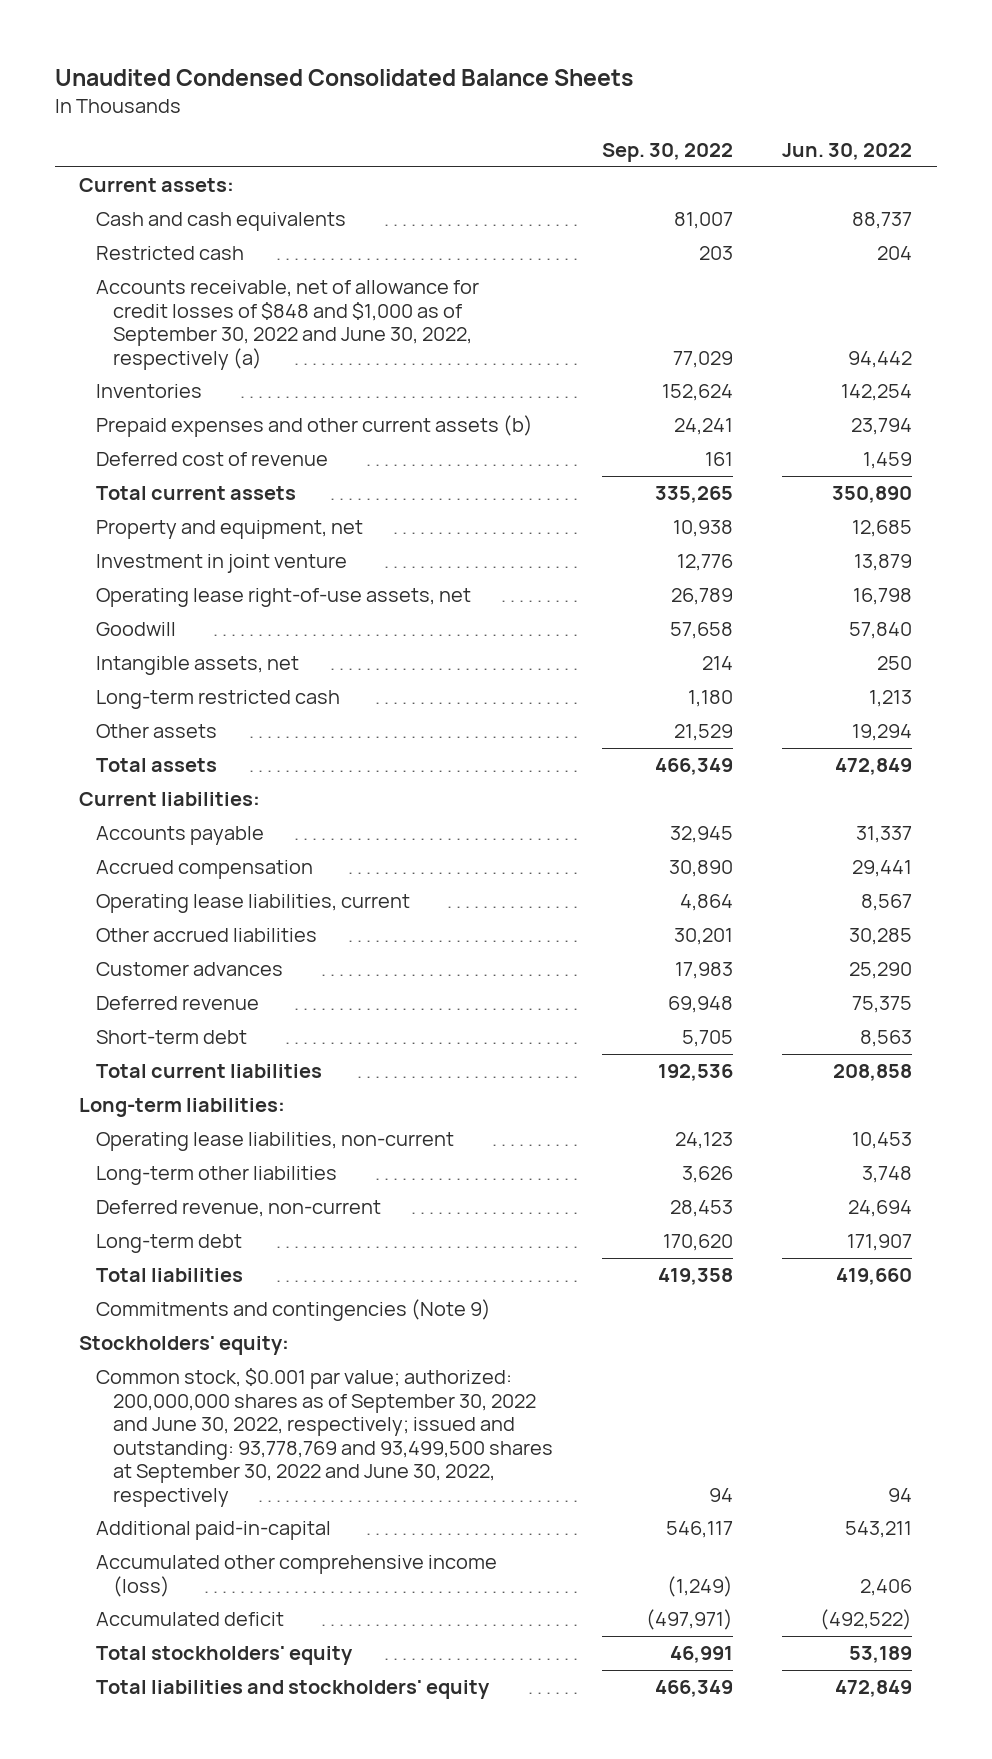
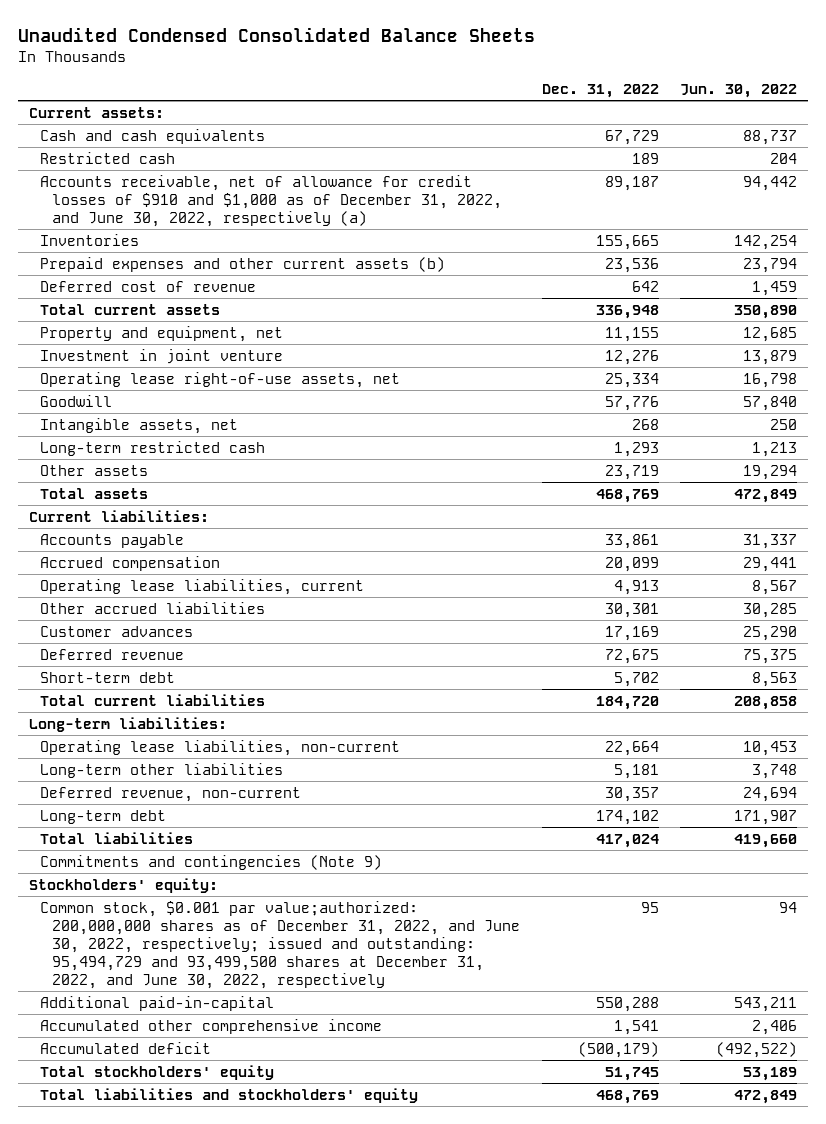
[602,143,734,163] Sep. 30, 2022 -> none
none -> [541,84,659,99] Dec. 31, 2022
[96,280,480,370] Accounts receivable, net of allowance for credit losses of $848 and $1,000 as of September 30, 2022 and June 30, 2022, respectively (a) -> [40,174,502,227] Accounts receivable, net of allowance for credit losses of $910 and $1,000 as of December 31, 2022, and June 30, 2022, respectively (a)
[96,1368,554,1507] Common stock, $0.001 par value; authorized: 200,000,000 shares as of September 30, 2022 and June 30, 2022, respectively; issued and outstanding: 93,778,769 and 93,499,500 shares at September 30, 2022 and June 30, 2022, respectively -> [40,900,520,989] Common stock, $0.001 par value;authorized: 200,000,000 shares as of December 31, 2022, and June 30, 2022, respectively; issued and outstanding: 95,494,729 and 93,499,500 shares at December 31, 2022, and June 30, 2022, respectively
[96,1555,498,1597] Accumulated other comprehensive income (loss) -> [40,1018,383,1034] Accumulated other comprehensive income

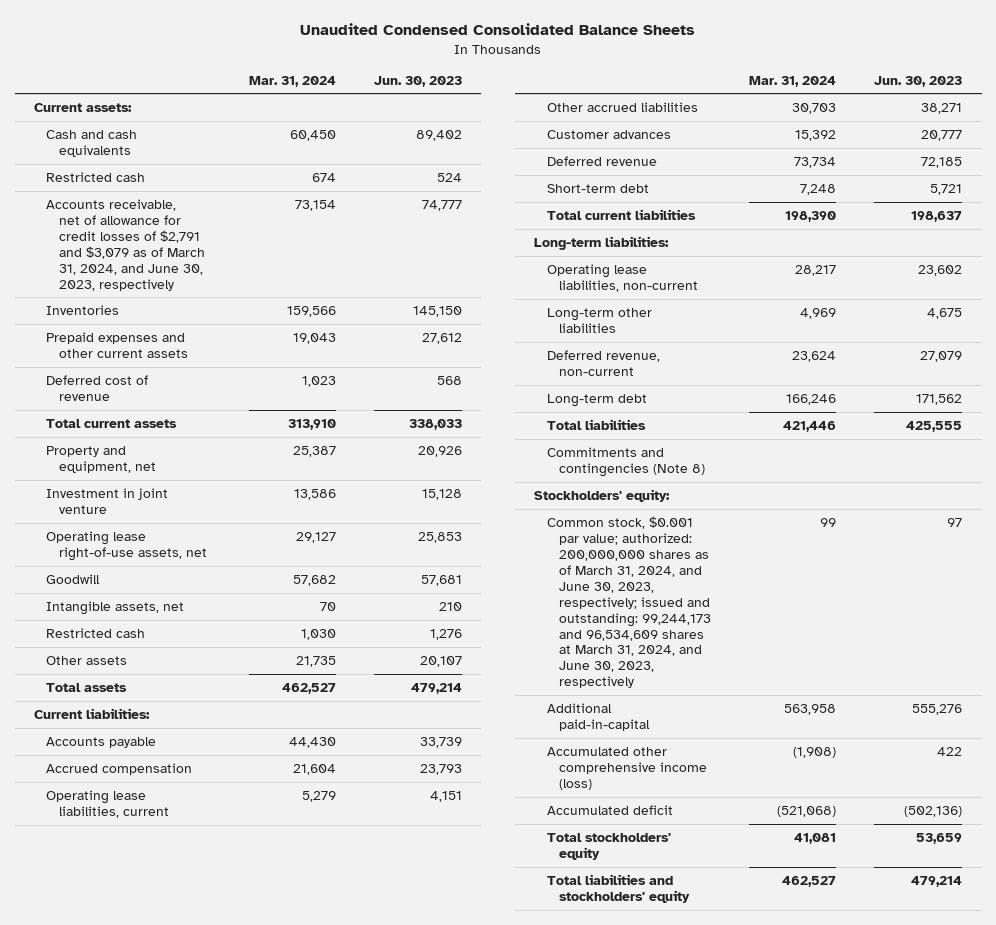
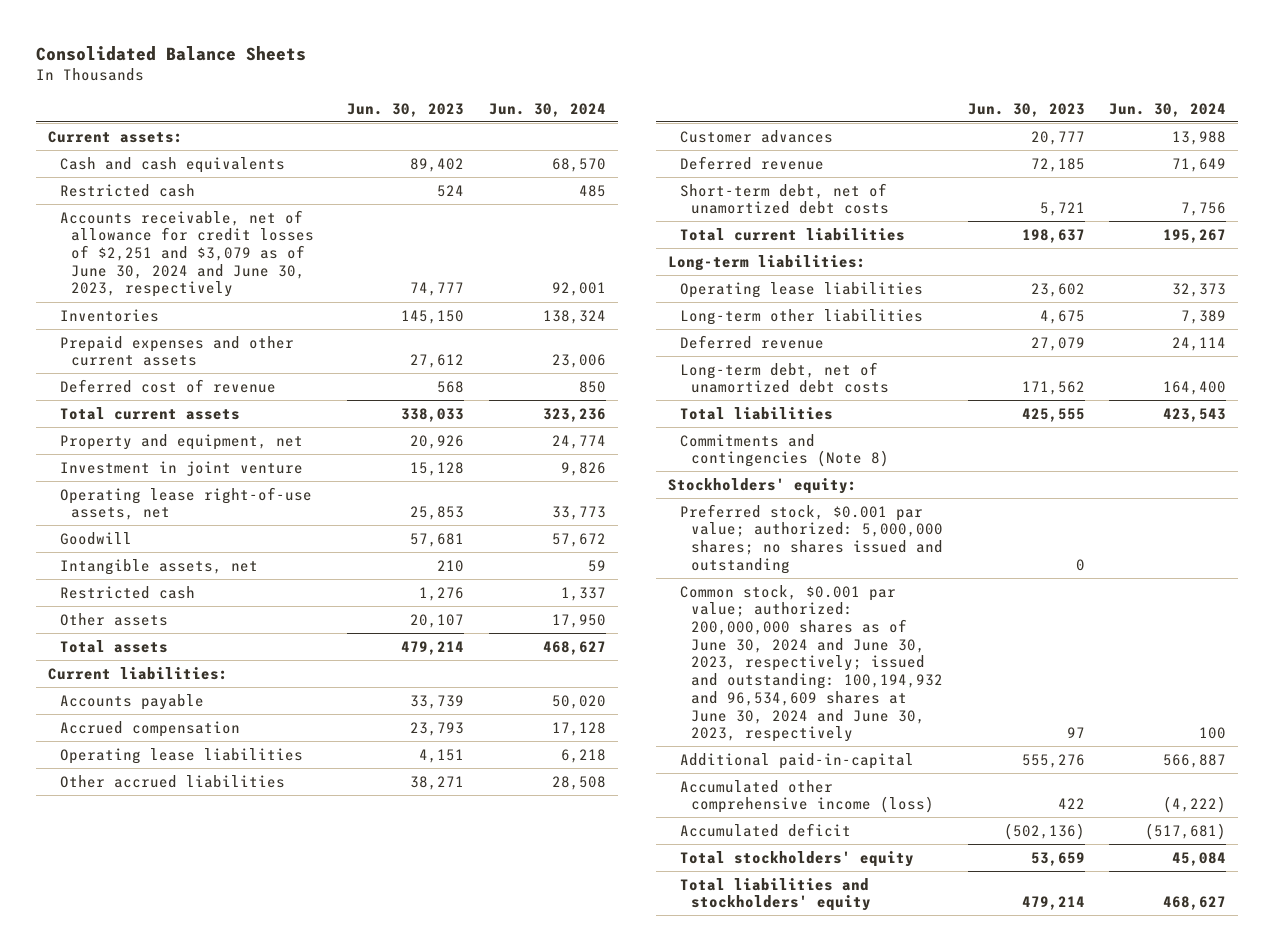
[300,23,696,36] Unaudited Condensed Consolidated Balance Sheets -> [36,45,307,61] Consolidated Balance Sheets
[249,75,337,87] Mar. 31, 2024 -> none
none -> [488,102,606,117] Jun. 30, 2024
[46,198,206,291] Accounts receivable, net of allowance for credit losses of $2,791 and $3,079 as of March 31, 2024, and June 30, 2023, respectively -> [59,209,314,298] Accounts receivable, net of allowance for credit losses of $2,251 and $3,079 as of June 30, 2024 and June 30, 2023, respectively
[46,789,170,818] Operating lease liabilities, current -> [59,747,303,764] Operating lease liabilities
[546,183,649,193] Short-term debt -> [679,182,890,215] Short-term debt, net of unamortized debt costs
[546,263,699,292] Operating lease liabilities, non-current -> [679,281,923,298] Operating lease liabilities
[546,349,660,376] Deferred revenue, non-current -> [679,334,824,349] Deferred revenue
[546,393,647,407] Long-term debt -> [679,361,890,394] Long-term debt, net of unamortized debt costs
none -> [679,503,944,574] Preferred stock, $0.001 par value; authorized: 5,000,000 shares; no shares issued and outstanding
[546,515,712,689] Common stock, $0.001 par value; authorized: 200,000,000 shares as of March 31, 2024, and June 30, 2023, respectively; issued and outstanding: 99,244,173 and 96,534,609 shares at March 31, 2024, and June 30, 2023, respectively -> [679,584,944,743] Common stock, $0.001 par value; authorized: 200,000,000 shares as of June 30, 2024 and June 30, 2023, respectively; issued and outstanding: 100,194,932 and 96,534,609 shares at June 30, 2024 and June 30, 2023, respectively

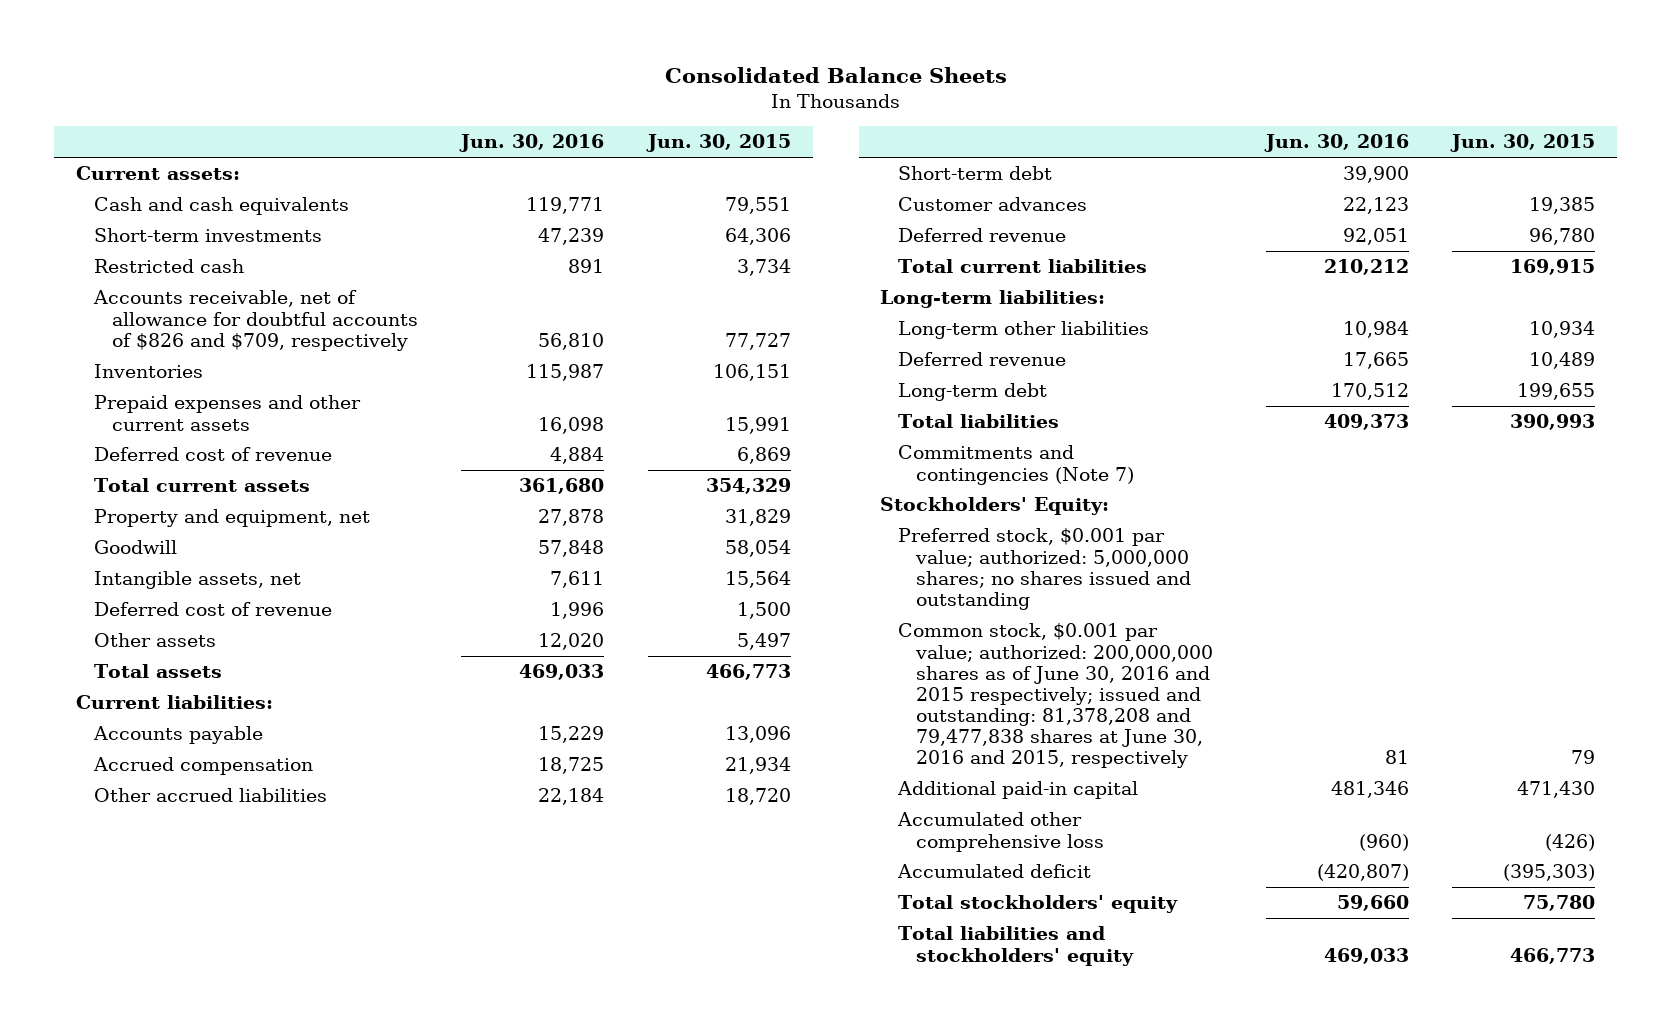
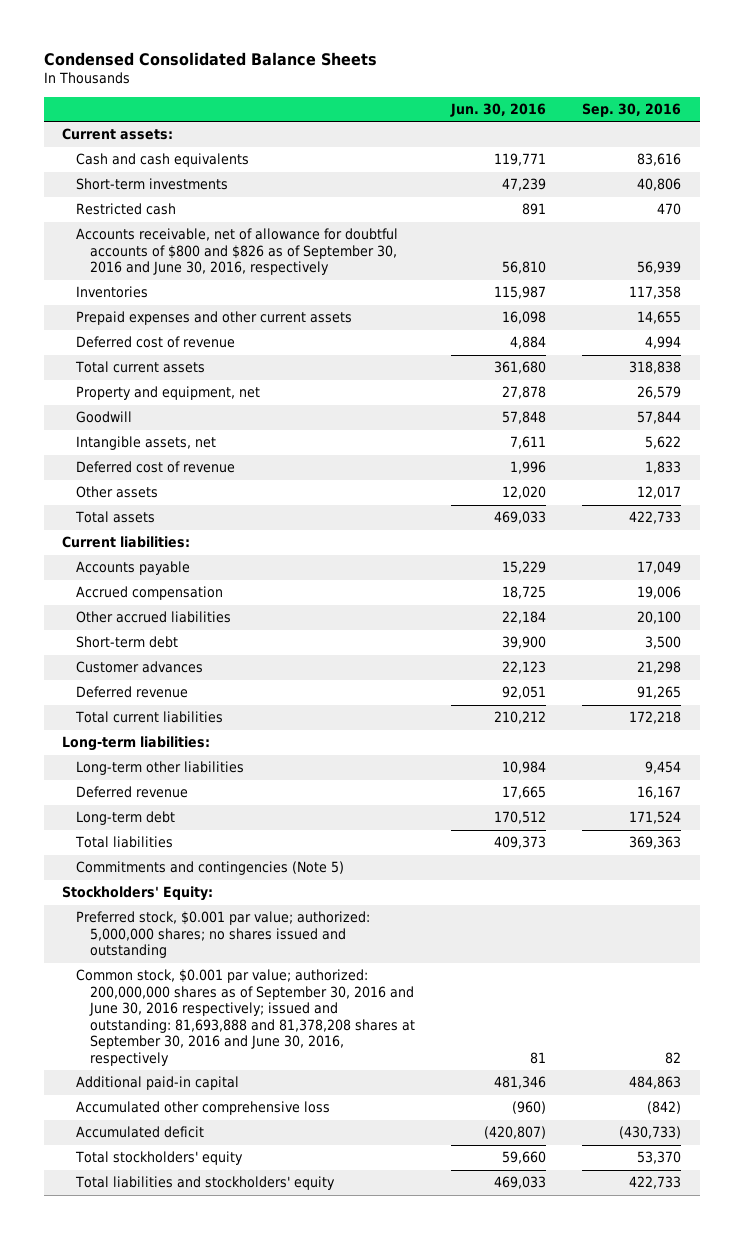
[664,66,1007,83] Consolidated Balance Sheets -> [44,51,378,66] Condensed Consolidated Balance Sheets
[645,134,791,153] Jun. 30, 2015 -> none
none -> [582,102,682,117] Sep. 30, 2016
[92,290,418,351] Accounts receivable, net of allowance for doubtful accounts of $826 and $709, respectively -> [75,228,398,276] Accounts receivable, net of allowance for doubtful accounts of $800 and $826 as of September 30, 2016 and June 30, 2016, respectively
[898,445,1135,485] Commitments and contingencies (Note 7) -> [75,861,344,876] Commitments and contingencies (Note 5)
[898,623,1214,769] Common stock, $0.001 par value; authorized: 200,000,000 shares as of June 30, 2016 and 2015 respectively; issued and outstanding: 81,378,208 and 79,477,838 shares at June 30, 2016 and 2015, respectively -> [75,969,415,1066] Common stock, $0.001 par value; authorized: 200,000,000 shares as of September 30, 2016 and June 30, 2016 respectively; issued and outstanding: 81,693,888 and 81,378,208 shares at September 30, 2016 and June 30, 2016, respectively

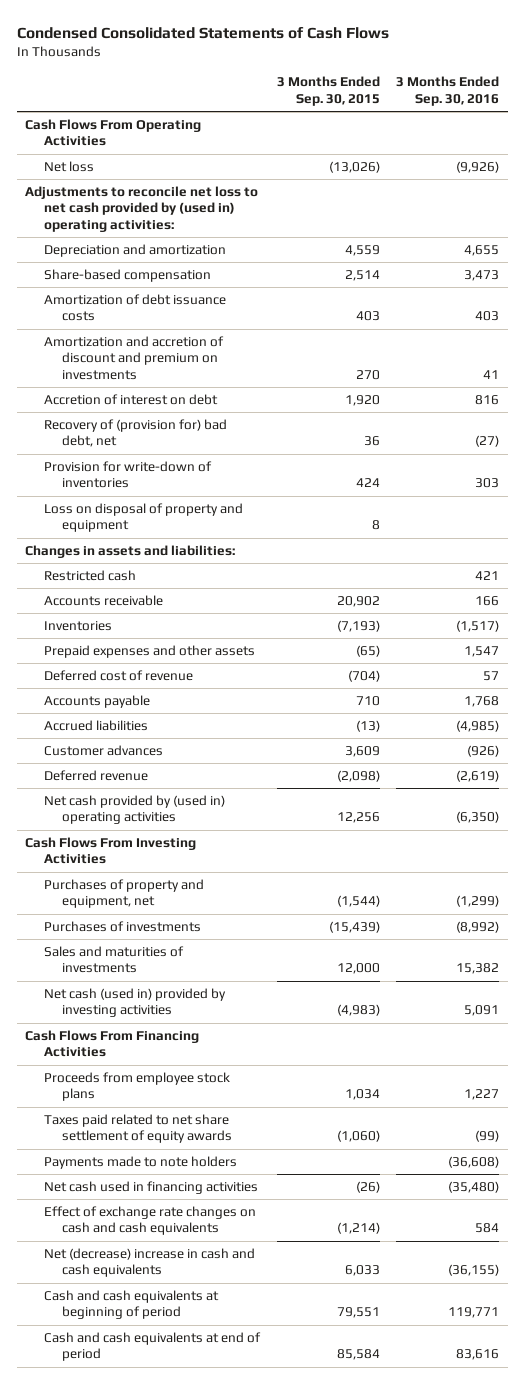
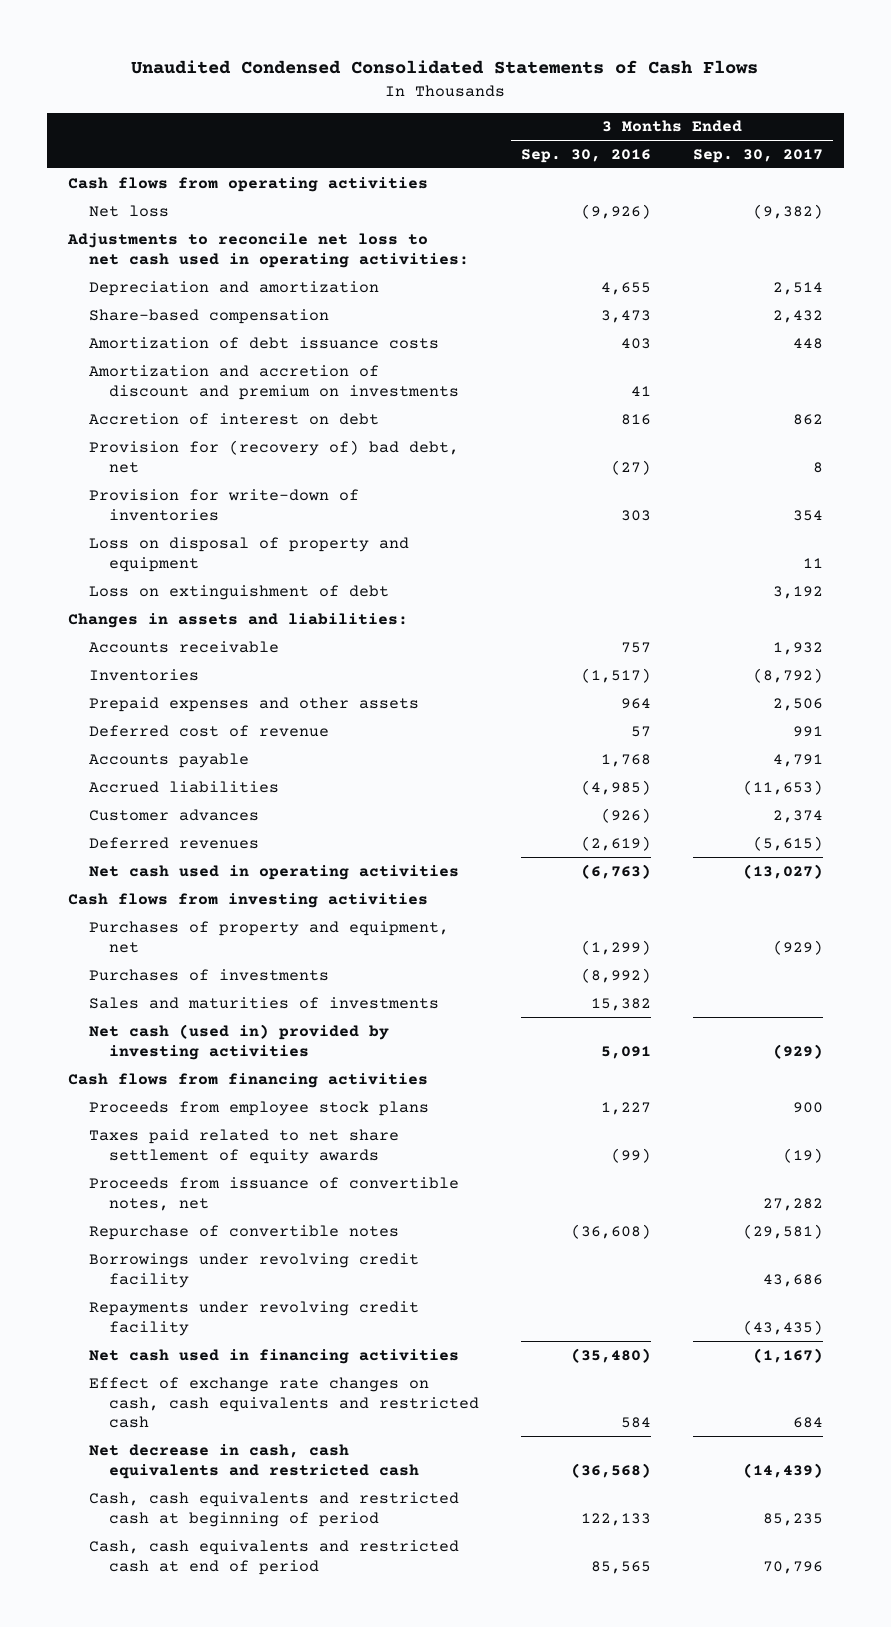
[16,26,389,39] Condensed Consolidated Statements of Cash Flows -> [131,60,759,75] Unaudited Condensed Consolidated Statements of Cash Flows
[276,76,380,106] 3 Months Ended Sep. 30, 2015 -> none
none -> [692,148,823,163] Sep. 30, 2017
[25,118,202,147] Cash Flows From Operating Activities -> [68,176,429,192] Cash flows from operating activities
[25,185,259,232] Adjustments to reconcile net loss to net cash provided by (used in) operating activities: -> [67,232,469,268] Adjustments to reconcile net loss to net cash used in operating activities:
[43,418,227,448] Recovery of (provision for) bad debt, net -> [88,439,459,473] Provision for (recovery of) bad debt, net
none -> [88,584,389,600] Loss on extinguishment of debt
[43,569,136,581] Restricted cash -> none
[475,595,500,606] 166 -> [621,641,652,653] 757
[464,645,500,657] 1,547 -> [621,697,652,709] 964
[43,769,148,781] Deferred revenue -> [88,836,259,849] Deferred revenues
[43,794,225,825] Net cash provided by (used in) operating activities -> [88,864,459,880] Net cash used in operating activities
[456,811,500,824] (6,350) -> [581,863,652,879] (6,763)
[25,836,197,865] Cash Flows From Investing Activities -> [68,892,429,908] Cash flows from investing activities
[25,1029,200,1058] Cash Flows From Financing Activities -> [68,1072,429,1088] Cash flows from financing activities
none -> [88,1176,459,1211] Proceeds from issuance of convertible notes, net
[43,1155,237,1169] Payments made to note holders -> [88,1224,399,1240] Repurchase of convertible notes
none -> [88,1252,419,1288] Borrowings under revolving credit facility
none -> [88,1300,419,1336] Repayments under revolving credit facility
[43,1205,256,1236] Effect of exchange rate changes on cash and cash equivalents -> [88,1376,480,1429] Effect of exchange rate changes on cash, cash equivalents and restricted cash
[43,1247,255,1278] Net (decrease) increase in cash and cash equivalents -> [88,1443,420,1479] Net decrease in cash, cash equivalents and restricted cash
[448,1264,500,1277] (36,155) -> [571,1462,652,1478] (36,568)
[43,1289,219,1320] Cash and cash equivalents at beginning of period -> [88,1491,459,1527] Cash, cash equivalents and restricted cash at beginning of period
[448,1307,500,1319] 119,771 -> [581,1512,652,1526] 122,133
[43,1331,261,1362] Cash and cash equivalents at end of period -> [88,1539,459,1575] Cash, cash equivalents and restricted cash at end of period
[456,1349,500,1361] 83,616 -> [591,1560,652,1574] 85,565

